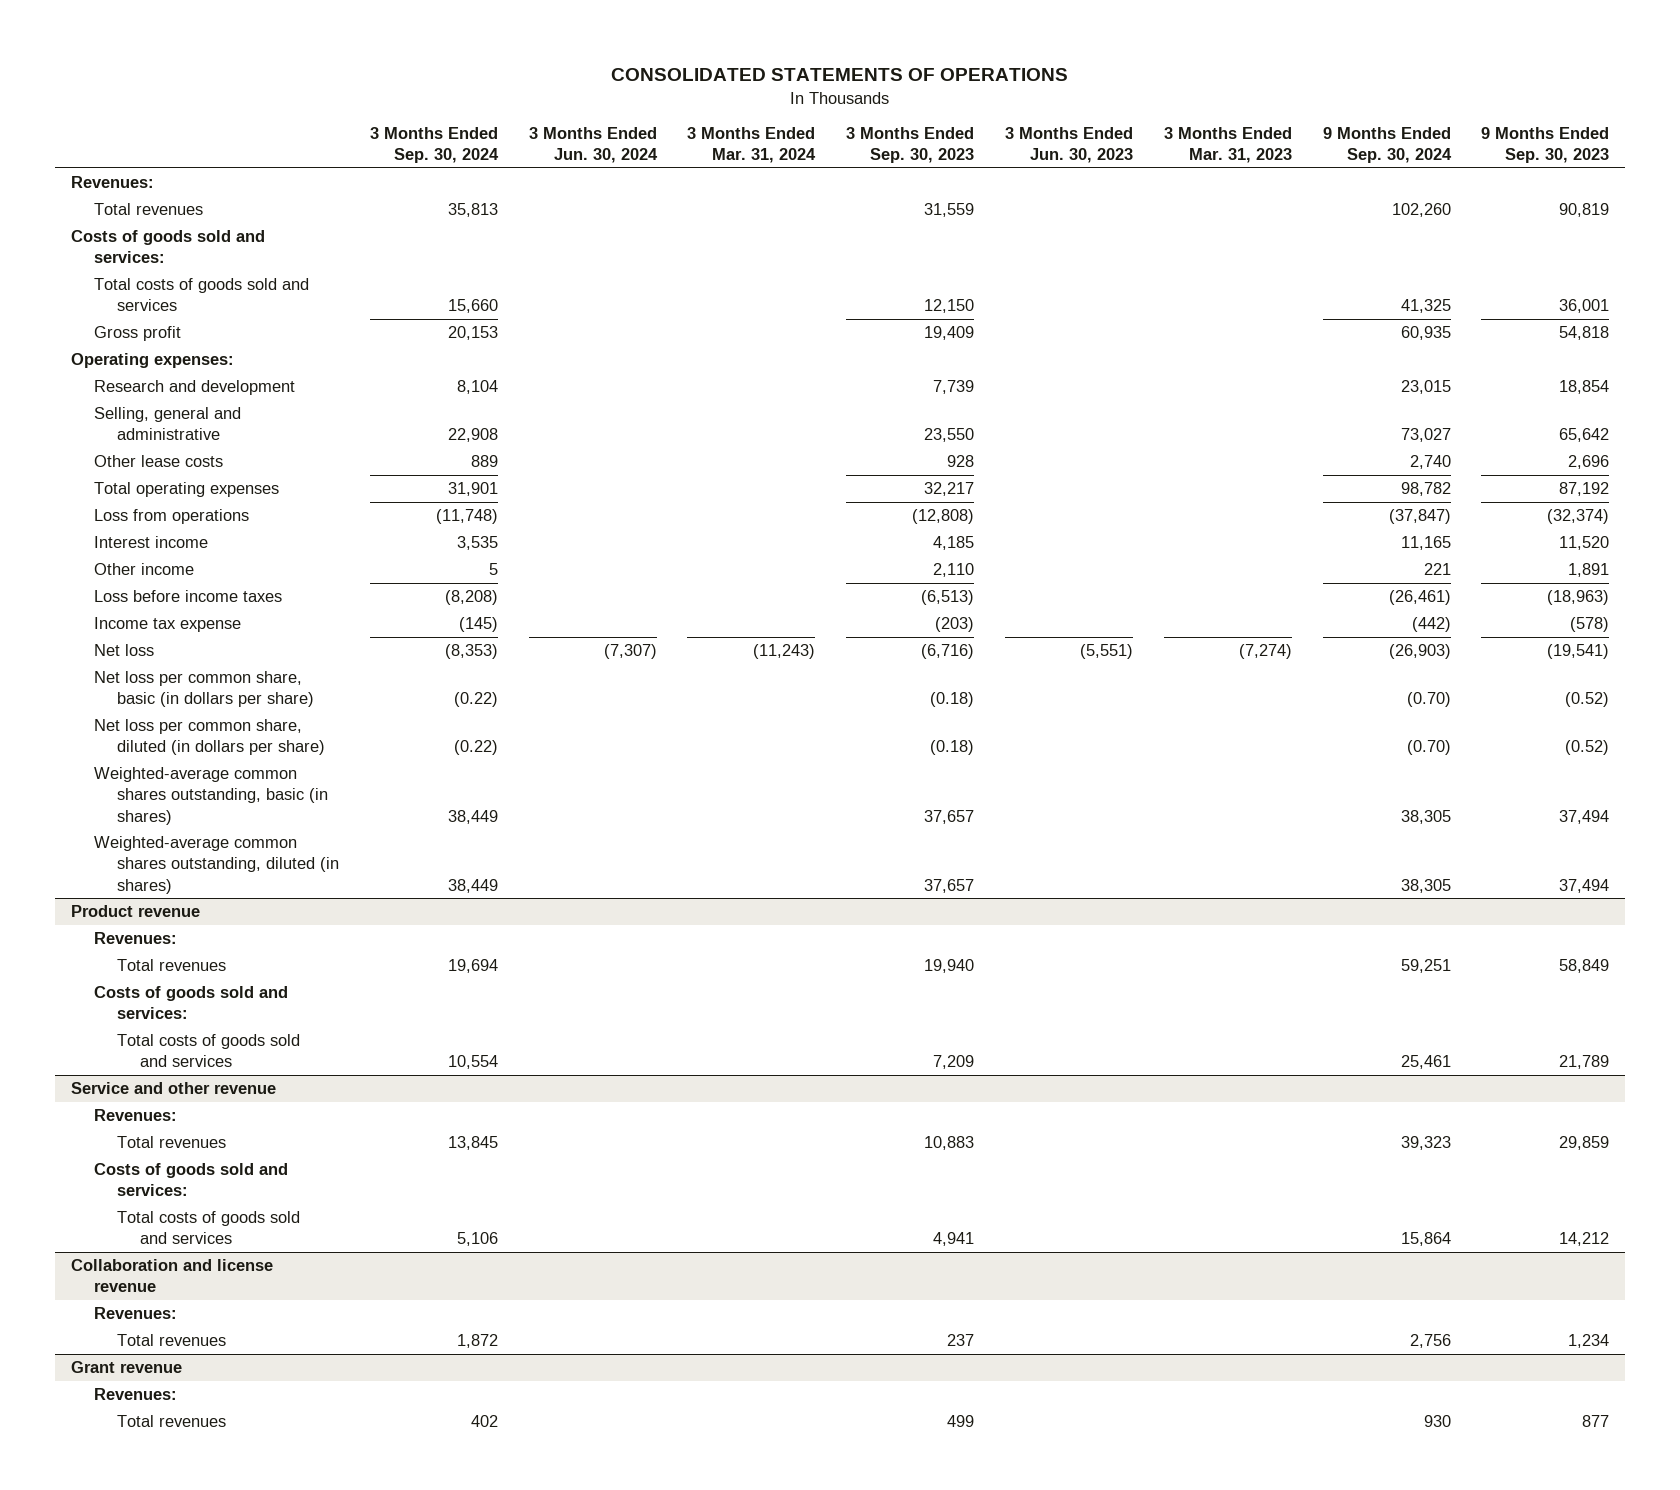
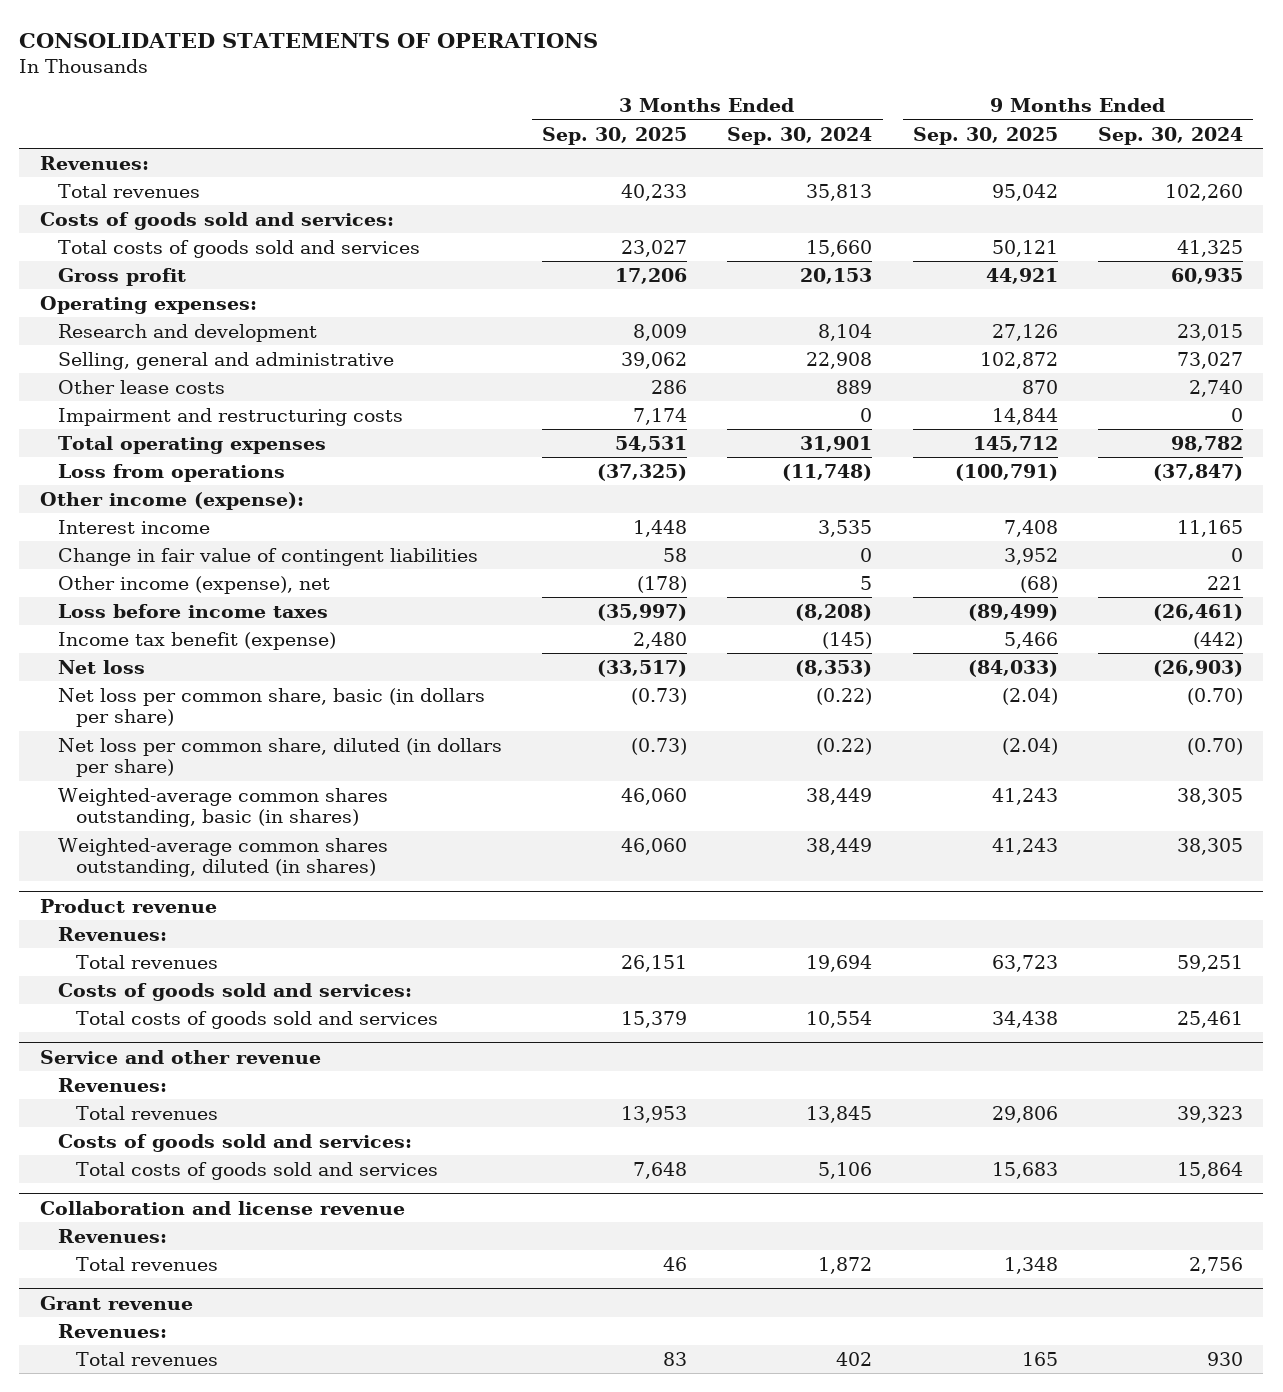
[528,127,658,164] 3 Months Ended Jun. 30, 2024 -> none
[687,127,817,164] 3 Months Ended Mar. 31, 2024 -> none
[846,127,975,164] 3 Months Ended Sep. 30, 2023 -> none
[1005,127,1134,164] 3 Months Ended Jun. 30, 2023 -> none
[1163,127,1292,164] 3 Months Ended Mar. 31, 2023 -> none
[1481,127,1610,164] 9 Months Ended Sep. 30, 2023 -> none
none -> [542,126,688,145] Sep. 30, 2025
none -> [912,126,1058,145] Sep. 30, 2025
none -> [57,407,403,426] Impairment and restructuring costs
none -> [39,491,304,510] Other income (expense):
none -> [57,547,478,566] Change in fair value of contingent liabilities
[93,563,194,576] Other income -> [57,575,330,594] Other income (expense), net
[93,617,241,633] Income tax expense -> [57,631,336,650] Income tax benefit (expense)

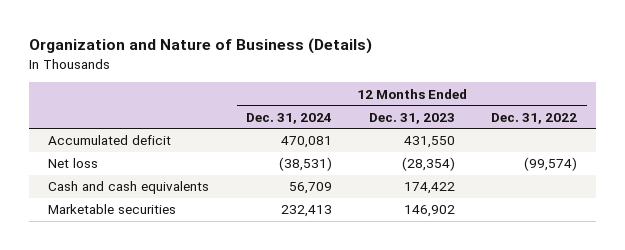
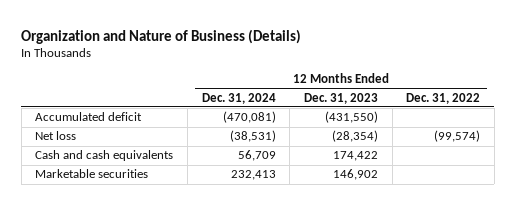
[280,136,332,149] 470,081 -> [222,111,276,124] (470,081)
[403,136,455,149] 431,550 -> [324,111,378,124] (431,550)

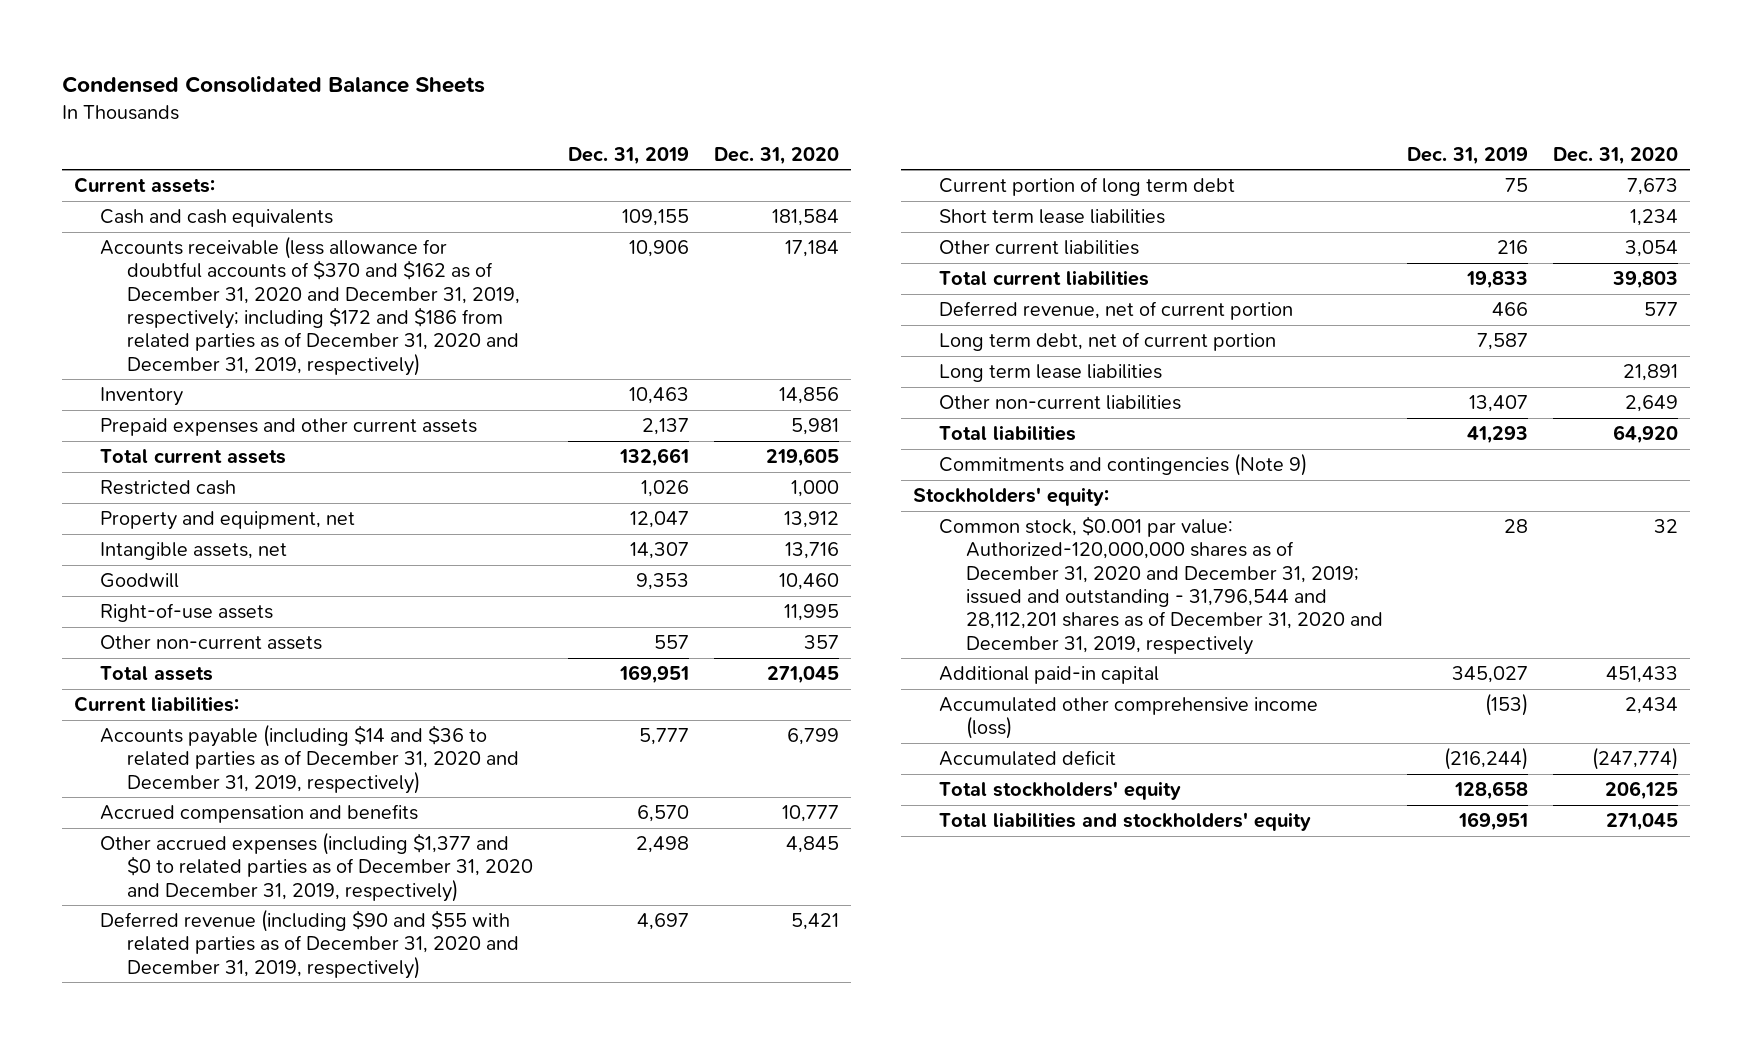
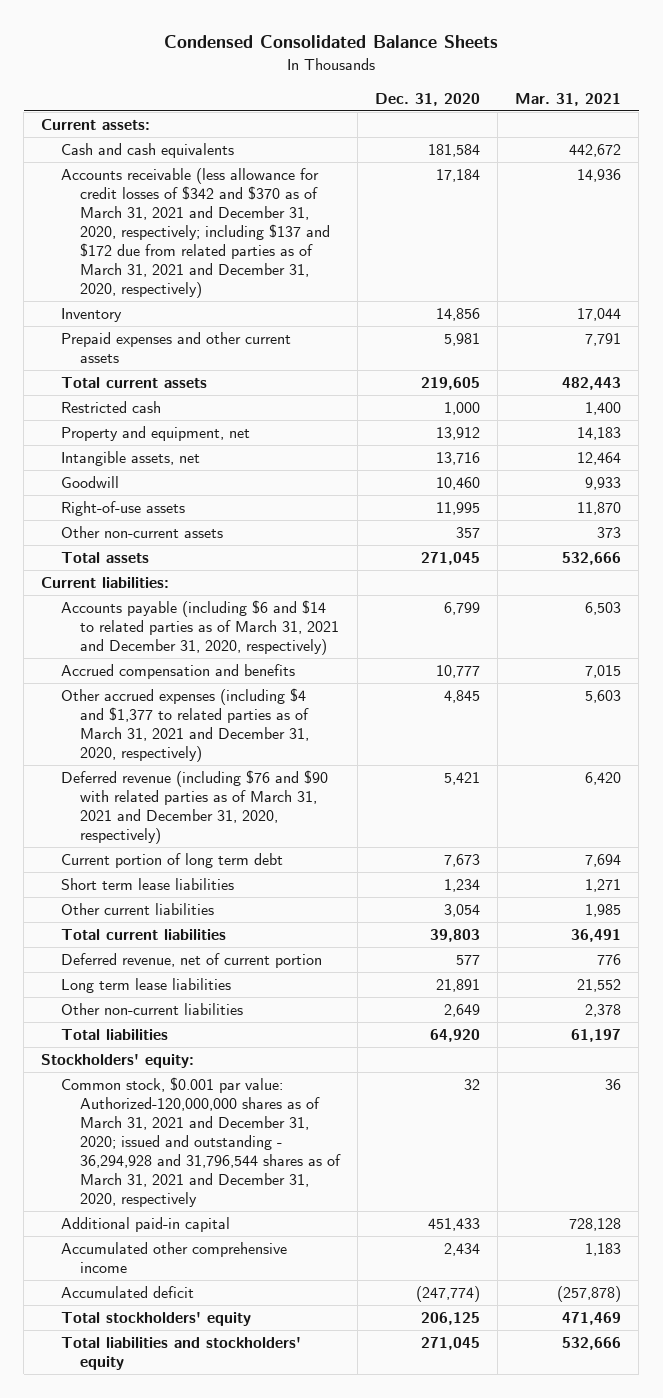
[568,146,690,165] Dec. 31, 2019 -> none
none -> [515,92,622,106] Mar. 31, 2021
[100,235,520,376] Accounts receivable (less allowance for doubtful accounts of $370 and $162 as of December 31, 2020 and December 31, 2019, respectively; including $172 and $186 from related parties as of December 31, 2020 and December 31, 2019, respectively) -> [60,168,330,298] Accounts receivable (less allowance for credit losses of $342 and $370 as of March 31, 2021 and December 31, 2020, respectively; including $137 and $172 due from related parties as of March 31, 2021 and December 31, 2020, respectively)
[100,723,519,794] Accounts payable (including $14 and $36 to related parties as of December 31, 2020 and December 31, 2019, respectively) -> [60,600,339,656] Accounts payable (including $6 and $14 to related parties as of March 31, 2021 and December 31, 2020, respectively)
[100,831,533,902] Other accrued expenses (including $1,377 and $0 to related parties as of December 31, 2020 and December 31, 2019, respectively) -> [60,688,309,762] Other accrued expenses (including $4 and $1,377 to related parties as of March 31, 2021 and December 31, 2020, respectively)
[100,908,519,979] Deferred revenue (including $90 and $55 with related parties as of December 31, 2020 and December 31, 2019, respectively) -> [60,770,328,844] Deferred revenue (including $76 and $90 with related parties as of March 31, 2021 and December 31, 2020, respectively)
[939,331,1277,351] Long term debt, net of current portion -> none
[939,452,1308,476] Commitments and contingencies (Note 9) -> none
[939,515,1383,655] Common stock, $0.001 par value: Authorized-120,000,000 shares as of December 31, 2020 and December 31, 2019; issued and outstanding - 31,796,544 and 28,112,201 shares as of December 31, 2020 and December 31, 2019, respectively -> [60,1077,341,1207] Common stock, $0.001 par value: Authorized-120,000,000 shares as of March 31, 2021 and December 31, 2020; issued and outstanding - 36,294,928 and 31,796,544 shares as of March 31, 2021 and December 31, 2020, respectively
[939,696,1319,740] Accumulated other comprehensive income (loss) -> [60,1242,287,1274] Accumulated other comprehensive income

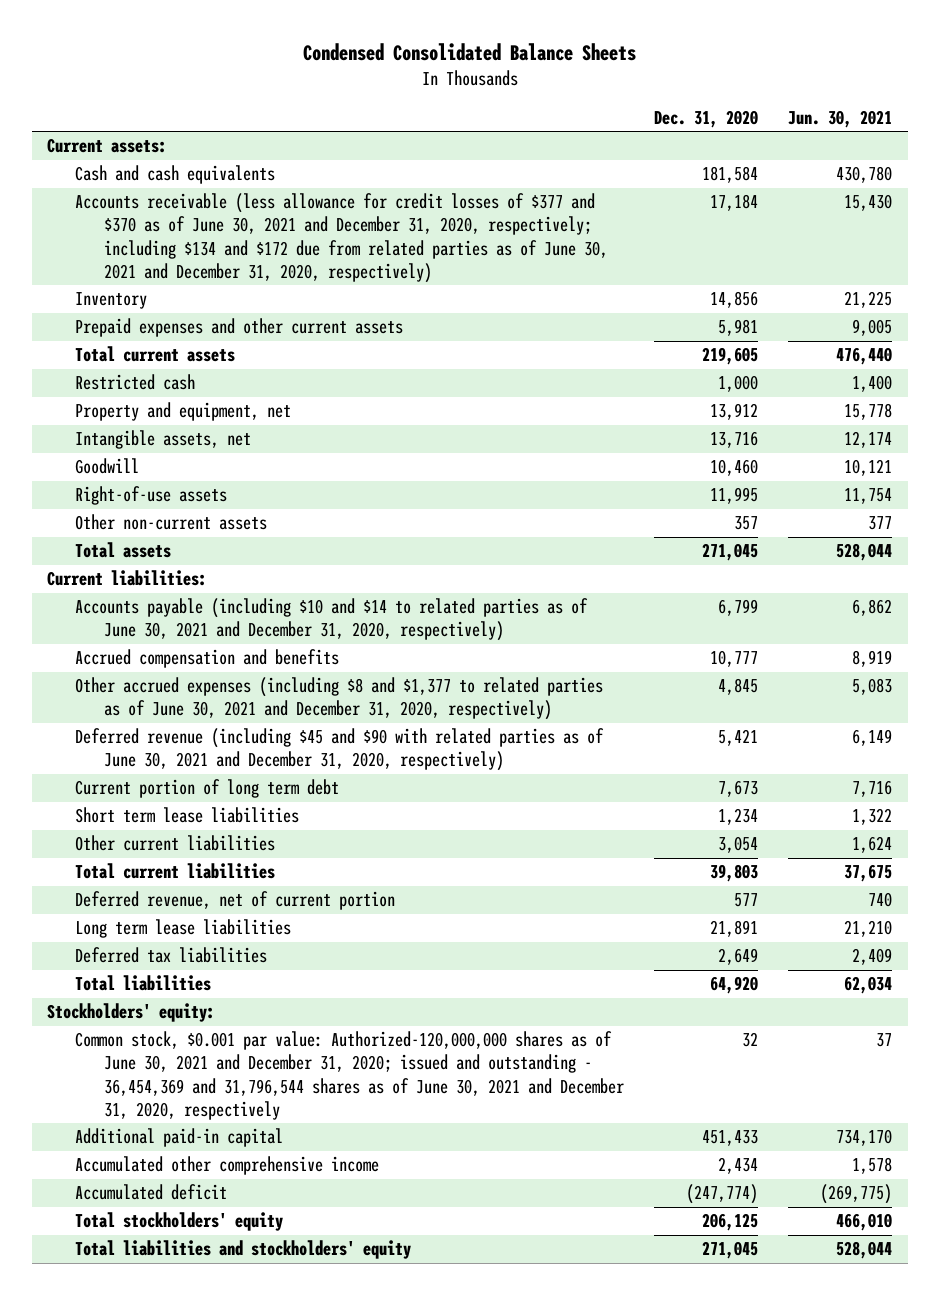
[515,92,622,106] Mar. 31, 2021 -> none
none -> [788,109,893,128] Jun. 30, 2021
[60,168,330,298] Accounts receivable (less allowance for credit losses of $342 and $370 as of March 31, 2021 and December 31, 2020, respectively; including $137 and $172 due from related parties as of March 31, 2021 and December 31, 2020, respectively) -> [75,193,608,283] Accounts receivable (less allowance for credit losses of $377 and $370 as of June 30, 2021 and December 31, 2020, respectively; including $134 and $172 due from related parties as of June 30, 2021 and December 31, 2020, respectively)
[60,600,339,656] Accounts payable (including $6 and $14 to related parties as of March 31, 2021 and December 31, 2020, respectively) -> [75,598,589,642] Accounts payable (including $10 and $14 to related parties as of June 30, 2021 and December 31, 2020, respectively)
[60,688,309,762] Other accrued expenses (including $4 and $1,377 to related parties as of March 31, 2021 and December 31, 2020, respectively) -> [75,677,604,721] Other accrued expenses (including $8 and $1,377 to related parties as of June 30, 2021 and December 31, 2020, respectively)
[60,770,328,844] Deferred revenue (including $76 and $90 with related parties as of March 31, 2021 and December 31, 2020, respectively) -> [75,728,605,772] Deferred revenue (including $45 and $90 with related parties as of June 30, 2021 and December 31, 2020, respectively)
[60,1003,243,1016] Other non-current liabilities -> [75,947,268,964] Deferred tax liabilities
[60,1077,341,1207] Common stock, $0.001 par value: Authorized-120,000,000 shares as of March 31, 2021 and December 31, 2020; issued and outstanding - 36,294,928 and 31,796,544 shares as of March 31, 2021 and December 31, 2020, respectively -> [75,1031,624,1120] Common stock, $0.001 par value: Authorized-120,000,000 shares as of June 30, 2021 and December 31, 2020; issued and outstanding - 36,454,369 and 31,796,544 shares as of June 30, 2021 and December 31, 2020, respectively

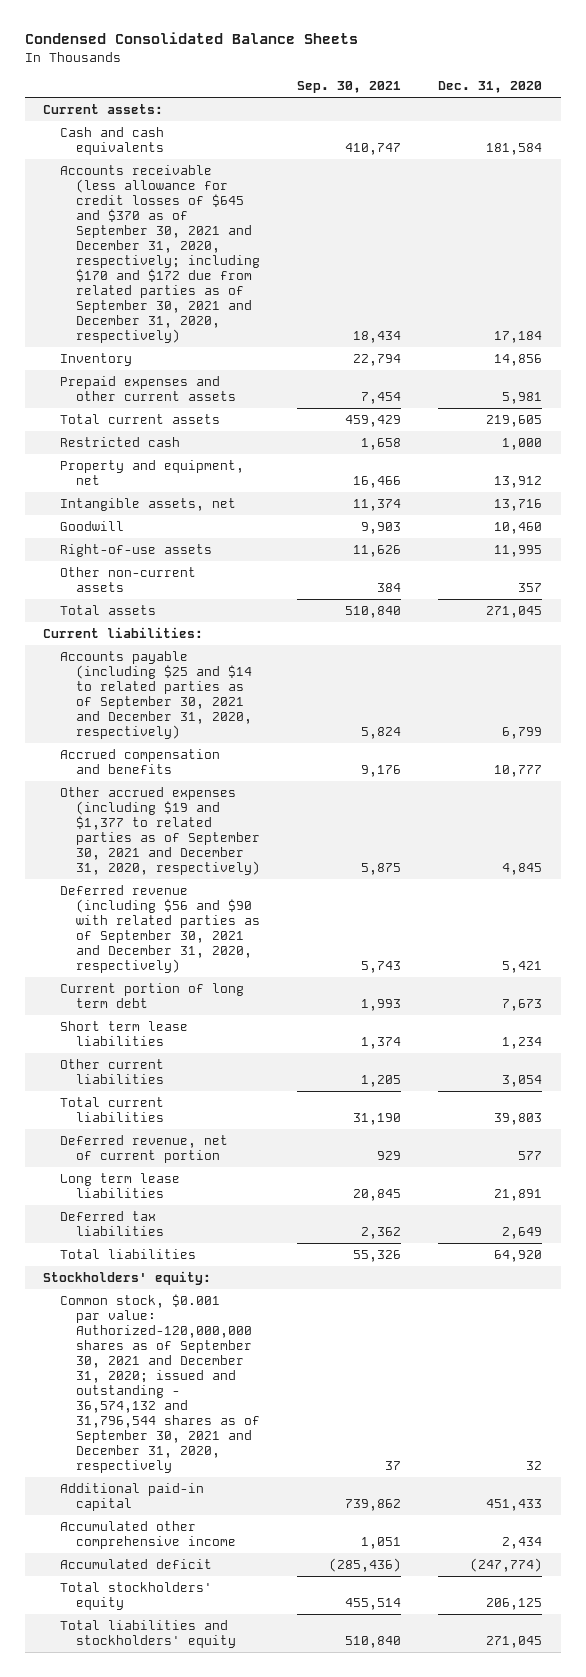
[788,109,893,128] Jun. 30, 2021 -> none
none -> [297,81,402,94] Sep. 30, 2021
[75,193,608,283] Accounts receivable (less allowance for credit losses of $377 and $370 as of June 30, 2021 and December 31, 2020, respectively; including $134 and $172 due from related parties as of June 30, 2021 and December 31, 2020, respectively) -> [59,165,260,344] Accounts receivable (less allowance for credit losses of $645 and $370 as of September 30, 2021 and December 31, 2020, respectively; including $170 and $172 due from related parties as of September 30, 2021 and December 31, 2020, respectively)
[75,598,589,642] Accounts payable (including $10 and $14 to related parties as of June 30, 2021 and December 31, 2020, respectively) -> [59,651,252,740] Accounts payable (including $25 and $14 to related parties as of September 30, 2021 and December 31, 2020, respectively)
[75,677,604,721] Other accrued expenses (including $8 and $1,377 to related parties as of June 30, 2021 and December 31, 2020, respectively) -> [59,787,260,876] Other accrued expenses (including $19 and $1,377 to related parties as of September 30, 2021 and December 31, 2020, respectively)
[75,728,605,772] Deferred revenue (including $45 and $90 with related parties as of June 30, 2021 and December 31, 2020, respectively) -> [59,885,260,974] Deferred revenue (including $56 and $90 with related parties as of September 30, 2021 and December 31, 2020, respectively)
[75,1031,624,1120] Common stock, $0.001 par value: Authorized-120,000,000 shares as of June 30, 2021 and December 31, 2020; issued and outstanding - 36,454,369 and 31,796,544 shares as of June 30, 2021 and December 31, 2020, respectively -> [59,1294,260,1474] Common stock, $0.001 par value: Authorized-120,000,000 shares as of September 30, 2021 and December 31, 2020; issued and outstanding - 36,574,132 and 31,796,544 shares as of September 30, 2021 and December 31, 2020, respectively

